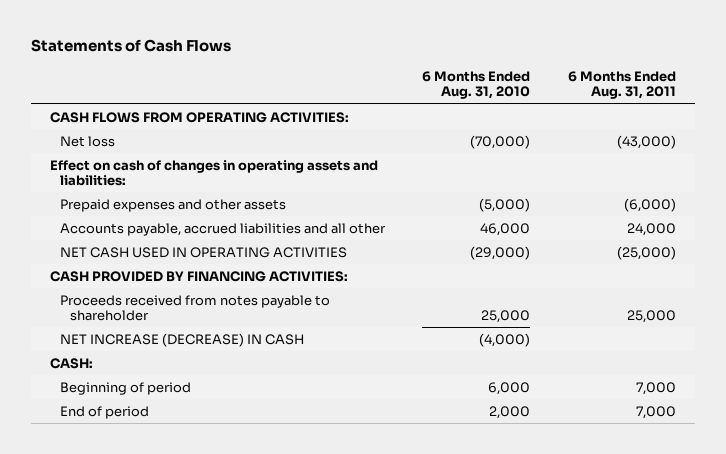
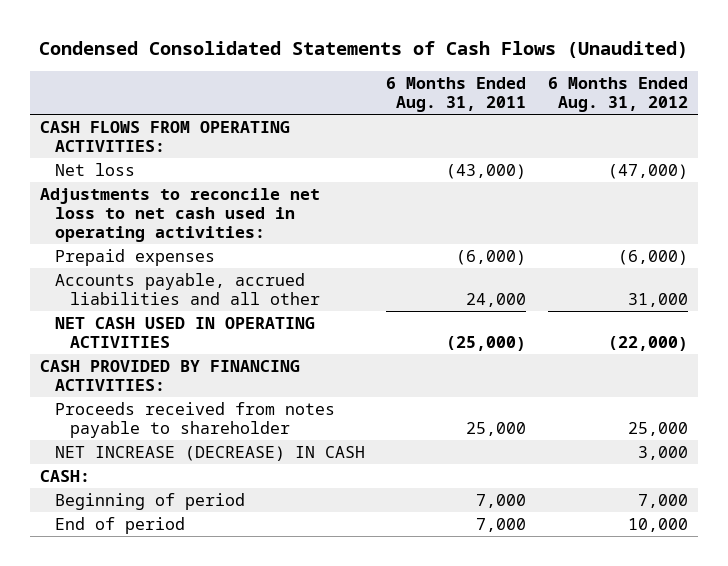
[31,39,232,53] Statements of Cash Flows -> [38,40,688,58] Condensed Consolidated Statements of Cash Flows (Unaudited)
[422,71,531,100] 6 Months Ended Aug. 31, 2010 -> none
none -> [547,76,688,113] 6 Months Ended Aug. 31, 2012
[49,159,378,187] Effect on cash of changes in operating assets and liabilities: -> none
none -> [40,187,321,243] Adjustments to reconcile net loss to net cash used in operating activities:
[59,198,286,212] Prepaid expenses and other assets -> [55,248,216,266] Prepaid expenses

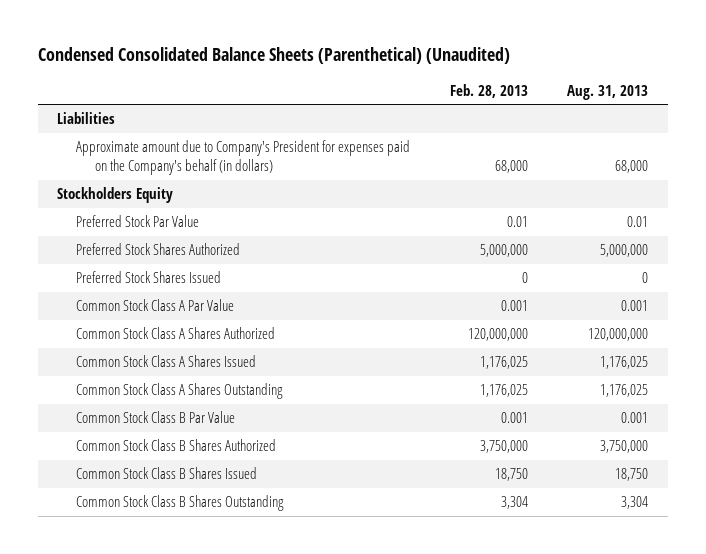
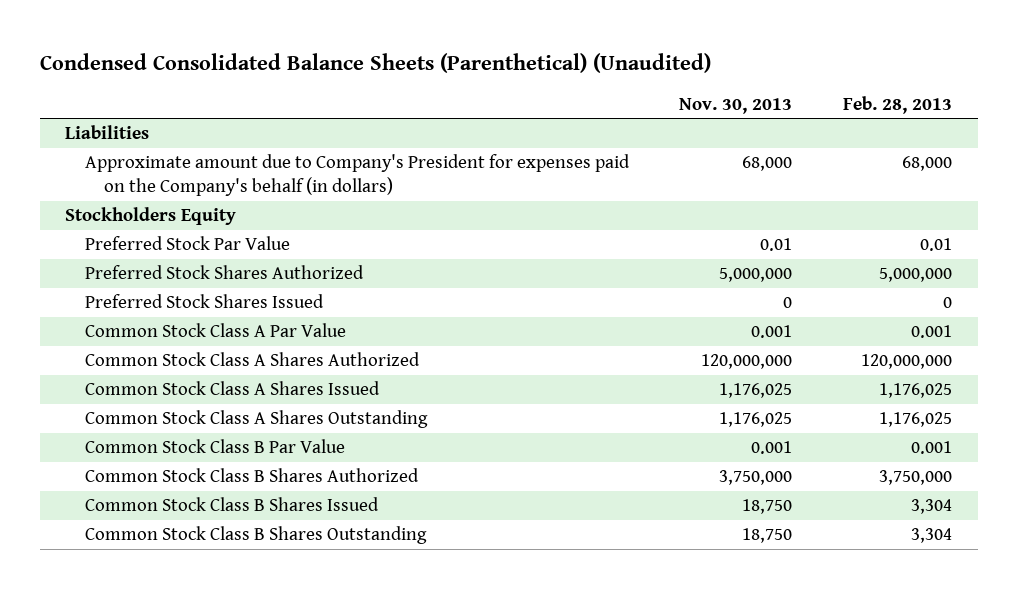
[567,84,649,100] Aug. 31, 2013 -> none
none -> [679,97,793,114] Nov. 30, 2013
[494,468,528,482] 18,750 -> [911,499,953,515] 3,304

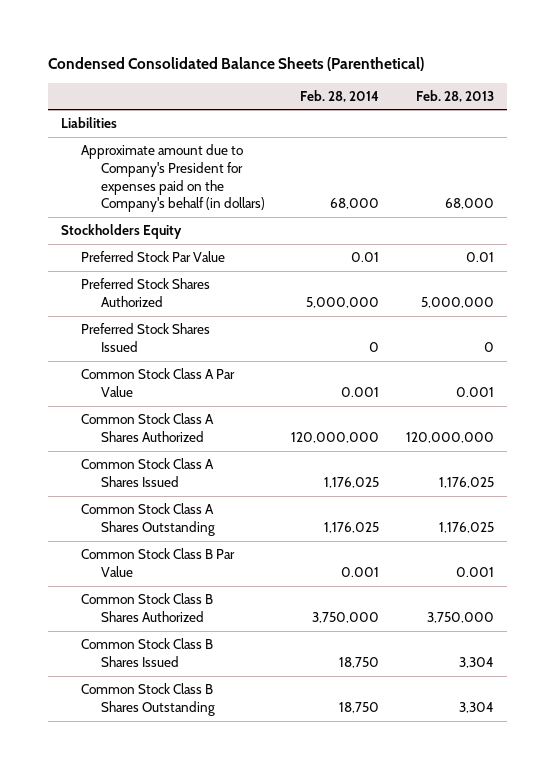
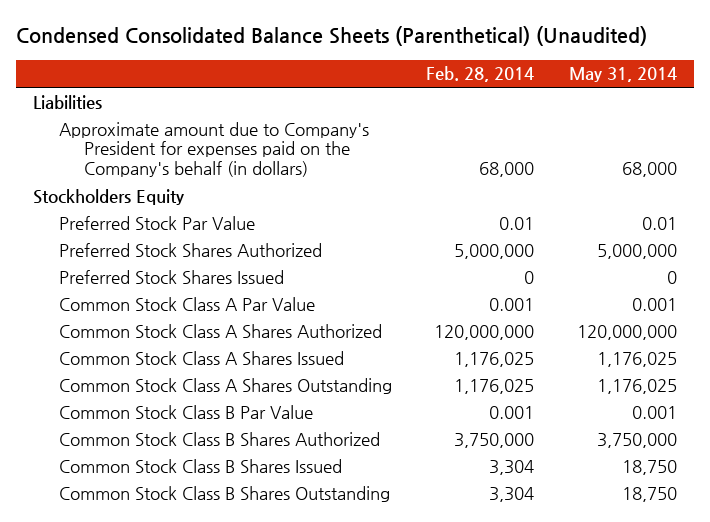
[47,56,424,71] Condensed Consolidated Balance Sheets (Parenthetical) -> [15,26,647,47] Condensed Consolidated Balance Sheets (Parenthetical) (Unaudited)
[415,89,494,102] Feb. 28, 2013 -> none
none -> [569,67,678,83] May 31, 2014
[339,656,380,668] 18,750 -> [489,459,535,475] 3,304
[339,701,380,713] 18,750 -> [489,486,535,502] 3,304

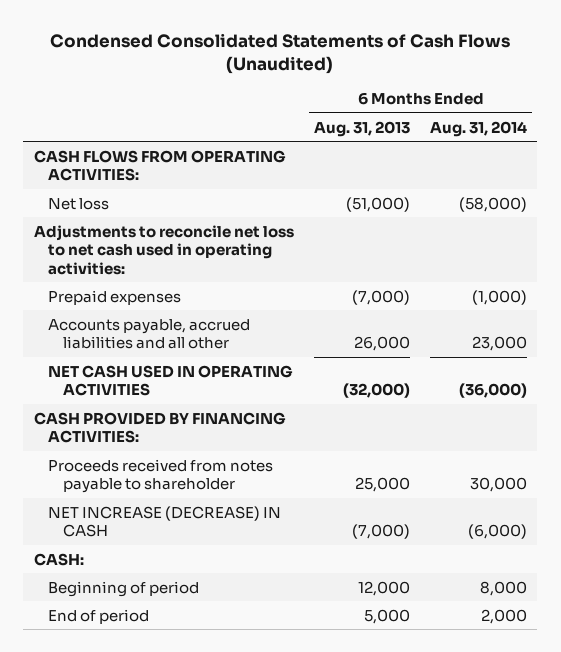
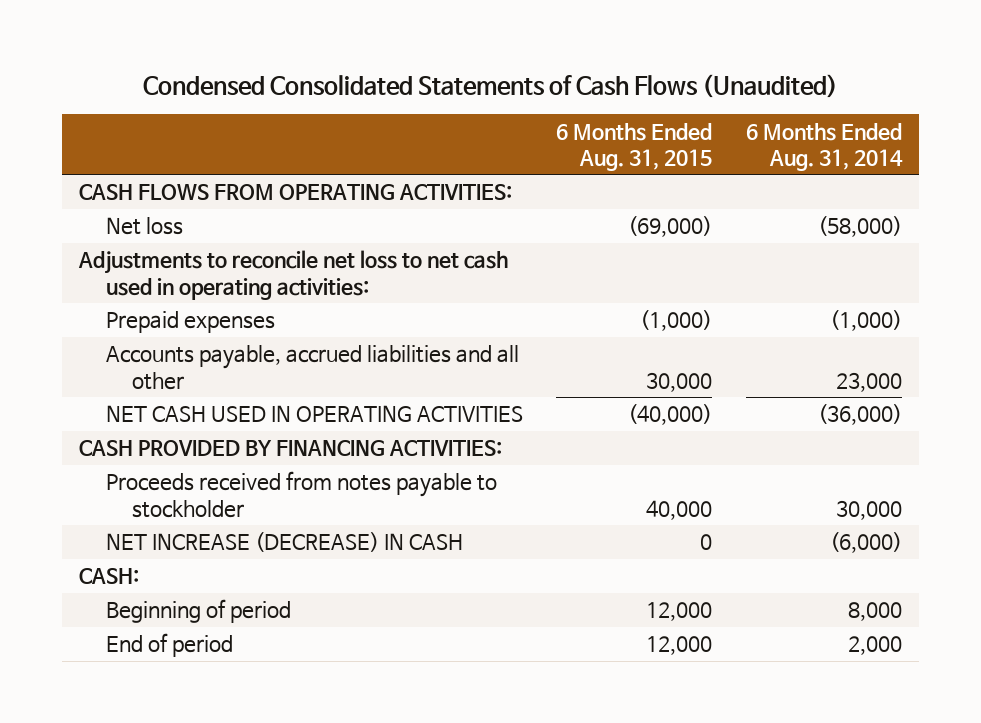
[313,120,410,137] Aug. 31, 2013 -> none
none -> [556,122,713,172] 6 Months Ended Aug. 31, 2015
[48,458,274,494] Proceeds received from notes payable to shareholder -> [105,471,497,518] Proceeds received from notes payable to stockholder

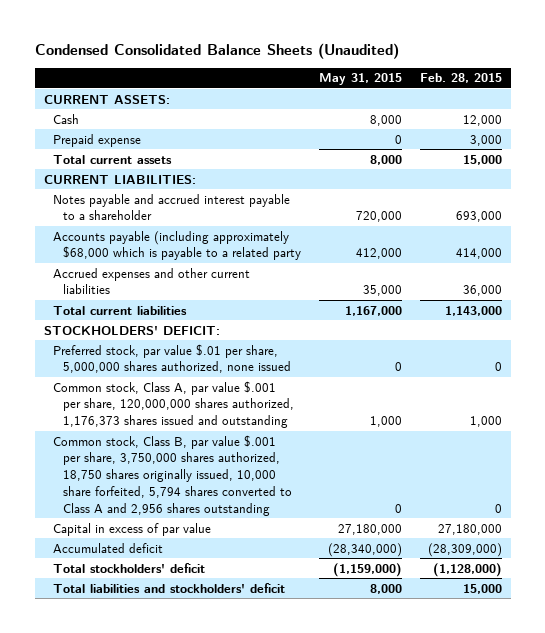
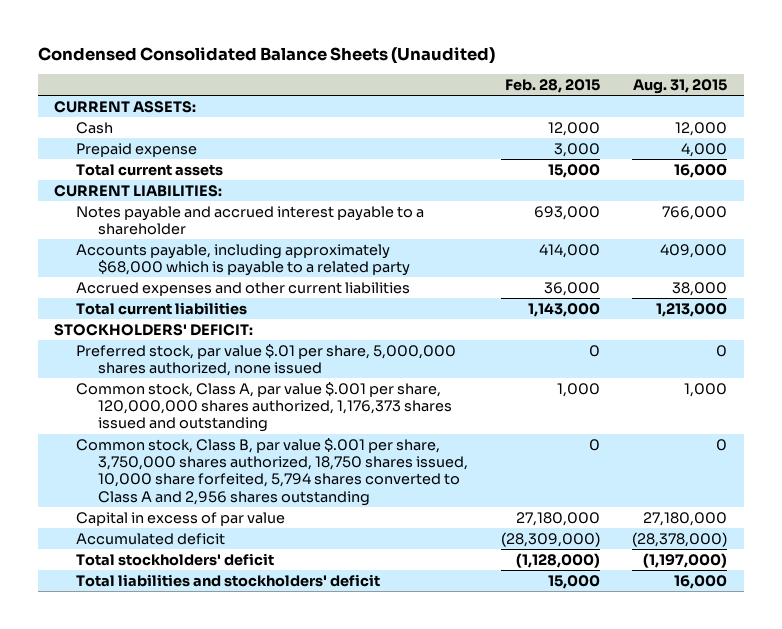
[318,73,402,86] May 31, 2015 -> none
none -> [633,79,728,95] Aug. 31, 2015
[53,230,301,261] Accounts payable (including approximately $68,000 which is payable to a related party -> [76,243,411,277] Accounts payable, including approximately $68,000 which is payable to a related party
[53,434,292,516] Common stock, Class B, par value $.001 per share, 3,750,000 shares authorized, 18,750 shares originally issued, 10,000 share forfeited, 5,794 shares converted to Class A and 2,956 shares outstanding -> [76,437,469,506] Common stock, Class B, par value $.001 per share, 3,750,000 shares authorized, 18,750 shares issued, 10,000 share forfeited, 5,794 shares converted to Class A and 2,956 shares outstanding

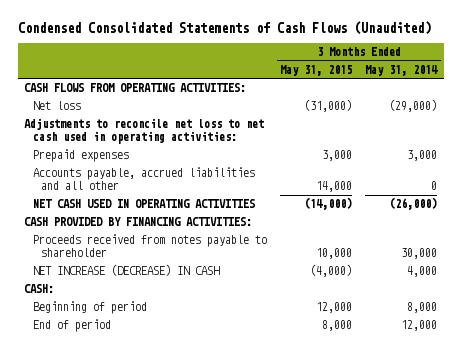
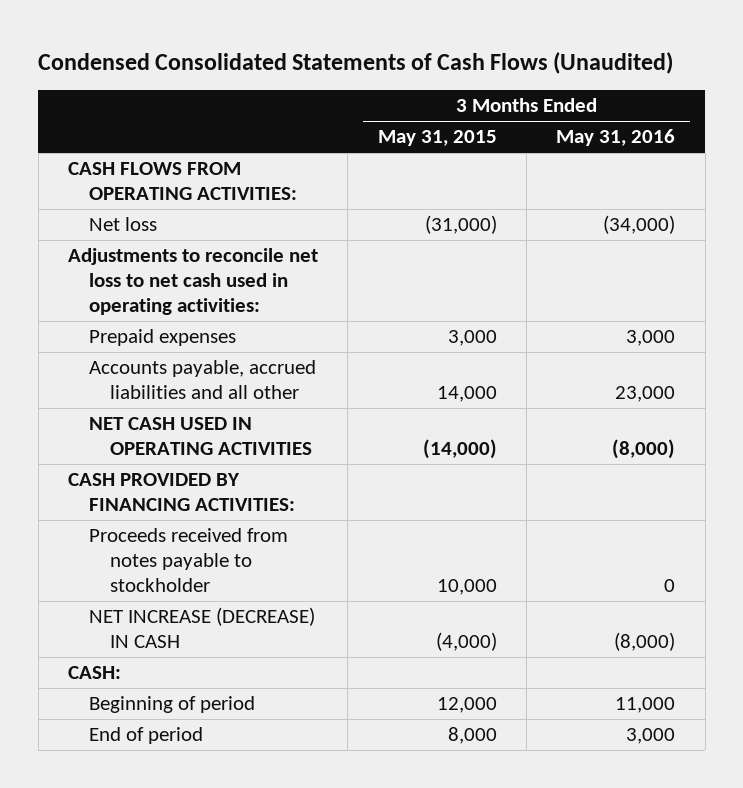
[365,64,439,76] May 31, 2014 -> none
none -> [556,129,676,147] May 31, 2016
[32,234,267,258] Proceeds received from notes payable to shareholder -> [89,528,289,593] Proceeds received from notes payable to stockholder

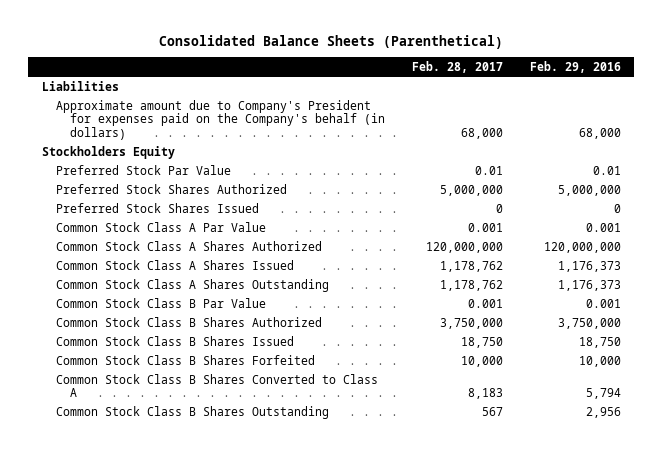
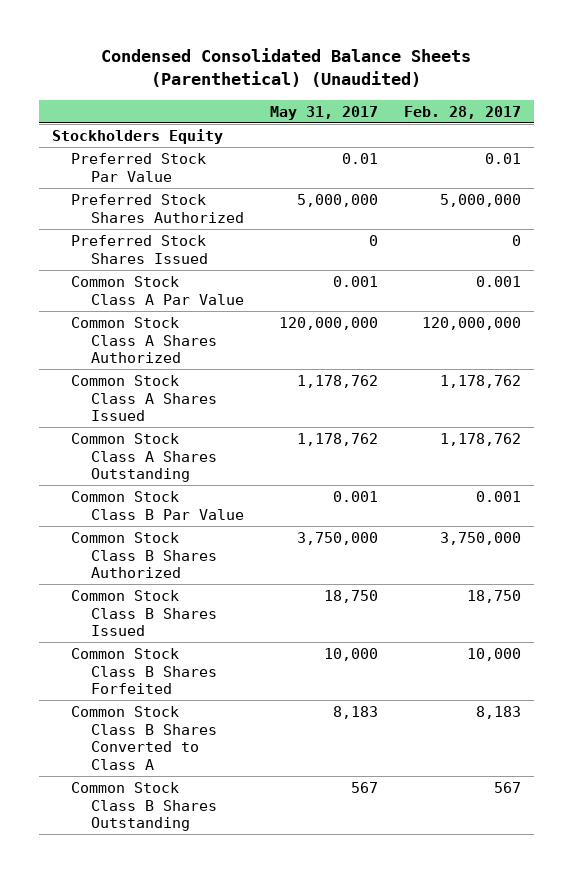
[159,34,504,49] Consolidated Balance Sheets (Parenthetical) -> [101,47,472,87] Condensed Consolidated Balance Sheets (Parenthetical) (Unaudited)
[529,60,621,73] Feb. 29, 2016 -> none
none -> [270,105,379,120] May 31, 2017
[41,80,119,91] Liabilities -> none
[55,99,385,140] Approximate amount due to Company's President for expenses paid on the Company's behalf (in dollars) -> none

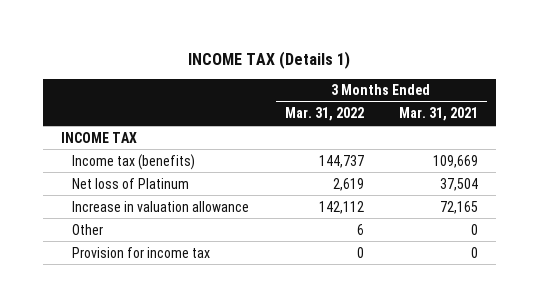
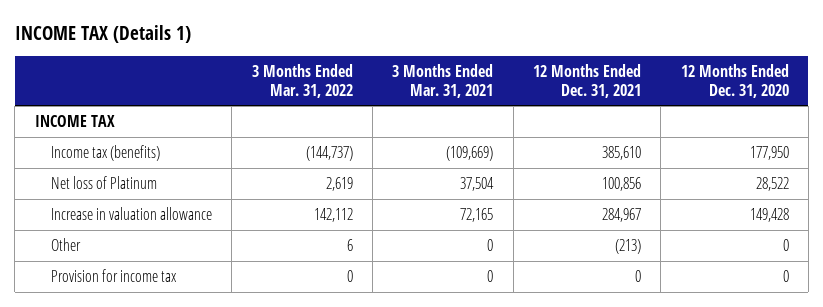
none -> [532,63,641,98] 12 Months Ended Dec. 31, 2021
none -> [680,63,789,98] 12 Months Ended Dec. 31, 2020
[318,154,364,168] 144,737 -> [305,145,353,161] (144,737)
[433,154,479,168] 109,669 -> [446,145,494,161] (109,669)

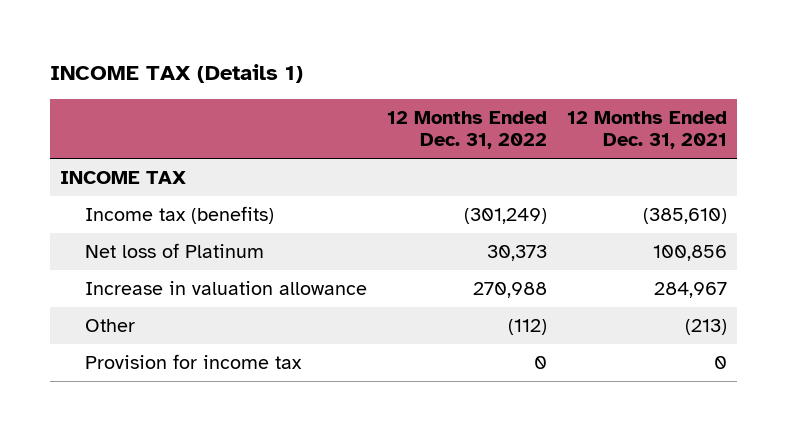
[251,63,353,98] 3 Months Ended Mar. 31, 2022 -> none
[392,63,494,98] 3 Months Ended Mar. 31, 2021 -> none
[680,63,789,98] 12 Months Ended Dec. 31, 2020 -> none
none -> [387,111,548,150] 12 Months Ended Dec. 31, 2022
[601,145,641,160] 385,610 -> [643,207,728,224] (385,610)

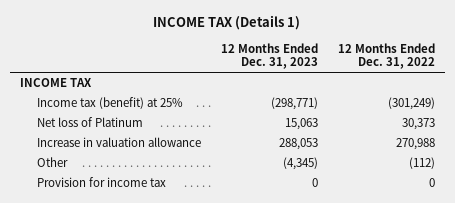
[567,111,728,150] 12 Months Ended Dec. 31, 2021 -> none
none -> [221,42,319,70] 12 Months Ended Dec. 31, 2023
[85,205,275,224] Income tax (benefits) -> [37,97,184,110] Income tax (benefit) at 25%

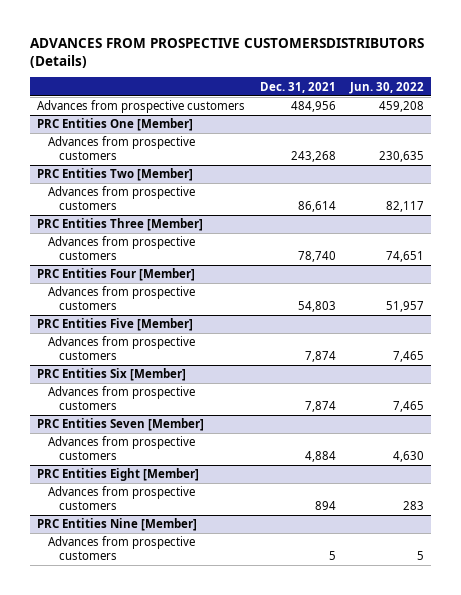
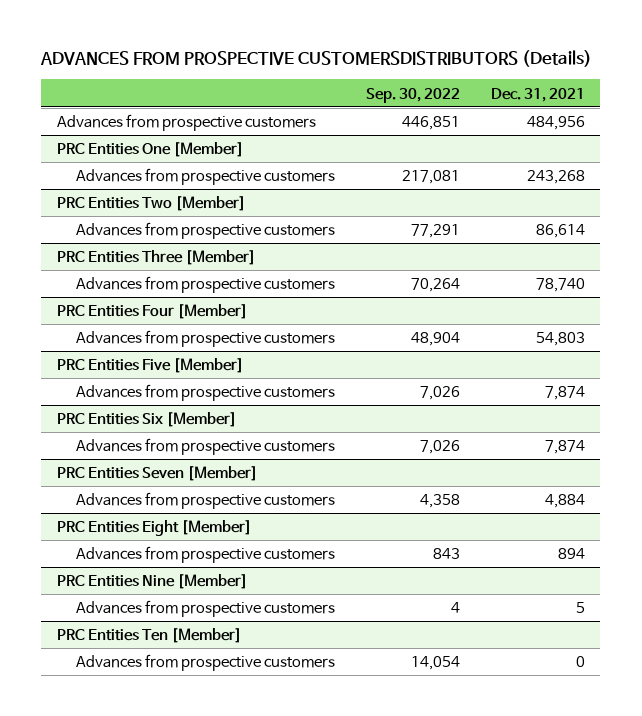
[349,81,425,94] Jun. 30, 2022 -> none
none -> [365,87,460,103] Sep. 30, 2022
none -> [56,628,242,644] PRC Entities Ten [Member]
none -> [75,654,335,672] Advances from prospective customers

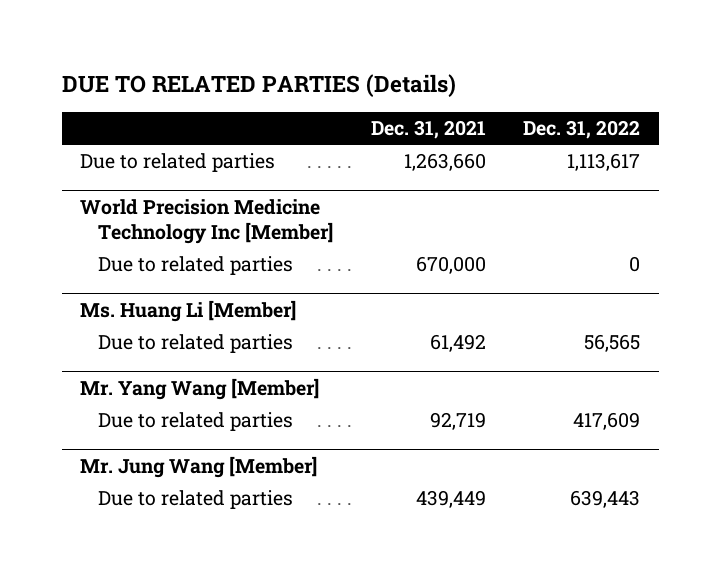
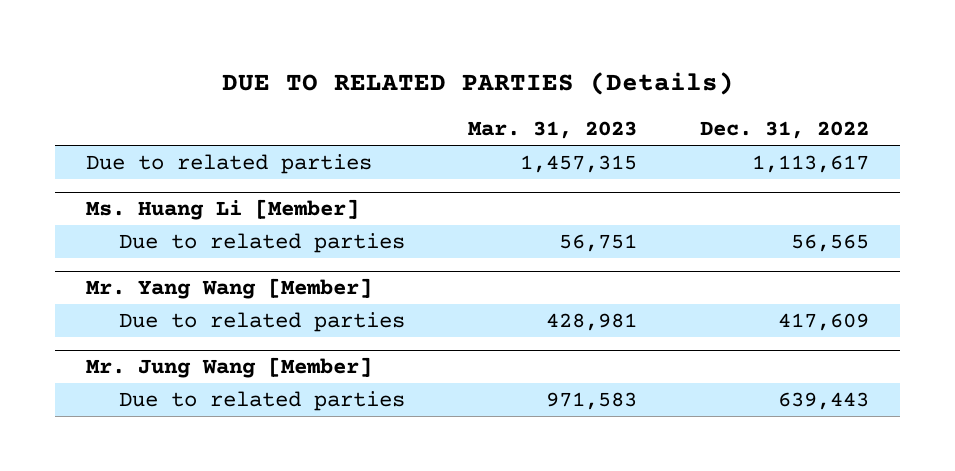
[370,119,486,139] Dec. 31, 2021 -> none
none -> [467,121,637,140] Mar. 31, 2023
[80,198,334,245] World Precision Medicine Technology Inc [Member] -> none
[98,256,294,276] Due to related parties -> none

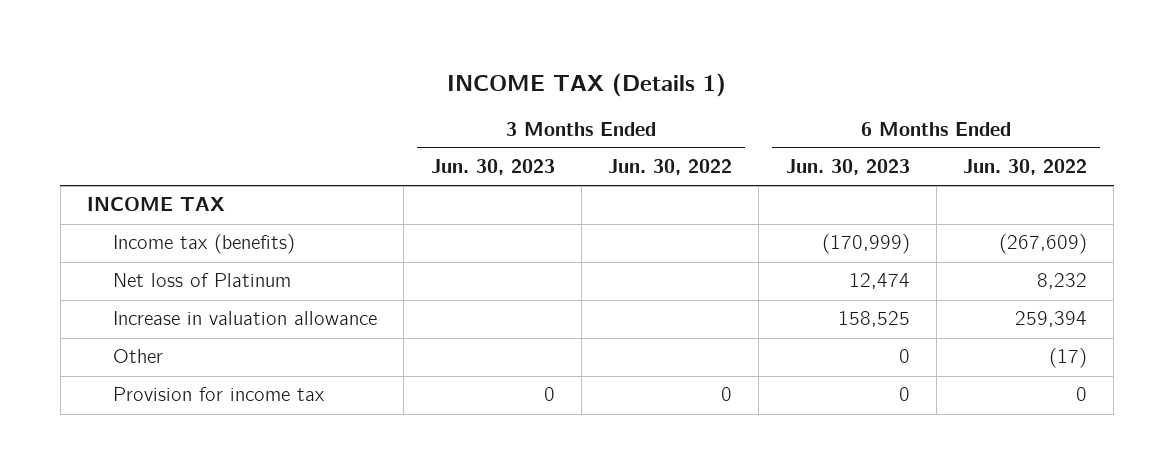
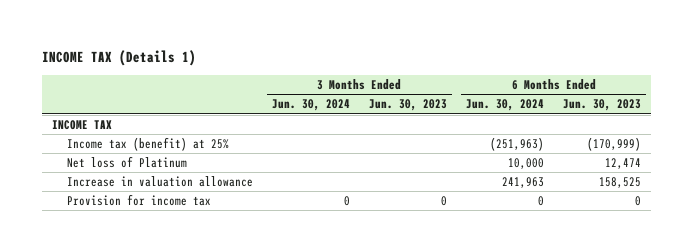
[608,159,733,176] Jun. 30, 2022 -> none
[962,159,1087,176] Jun. 30, 2022 -> none
none -> [271,99,350,112] Jun. 30, 2024
none -> [466,99,545,112] Jun. 30, 2024
[113,234,296,255] Income tax (benefits) -> [66,137,229,152] Income tax (benefit) at 25%
[113,349,164,364] Other -> none

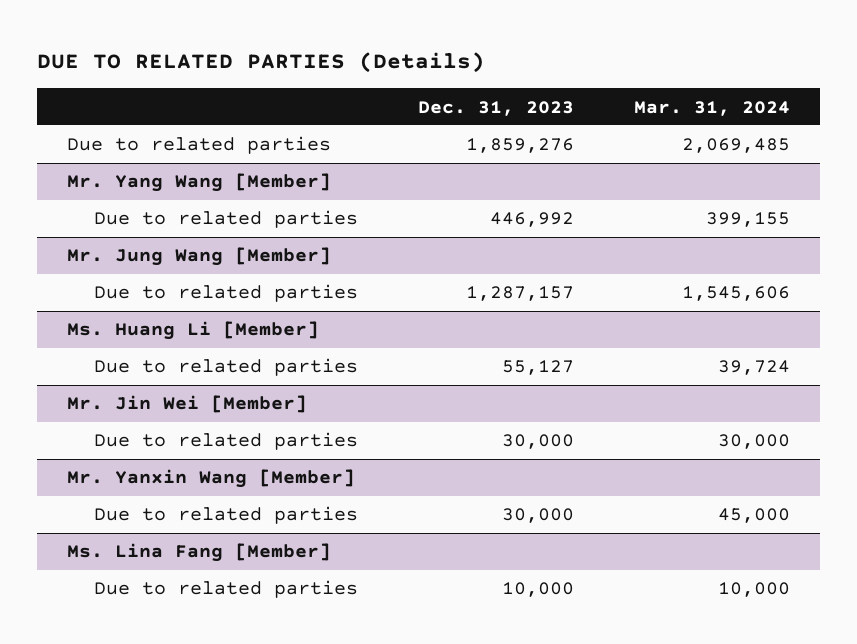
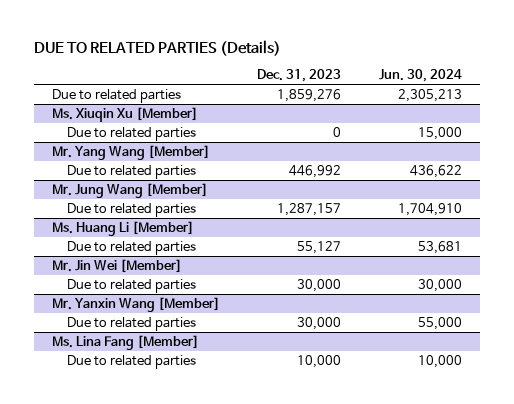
[633,100,790,116] Mar. 31, 2024 -> none
none -> [378,69,462,83] Jun. 30, 2024
none -> [52,107,199,123] Ms. Xiuqin Xu [Member]
none -> [67,127,197,142] Due to related parties

